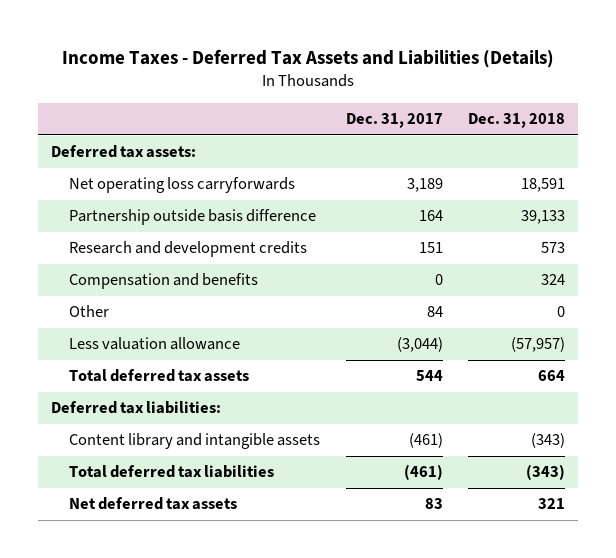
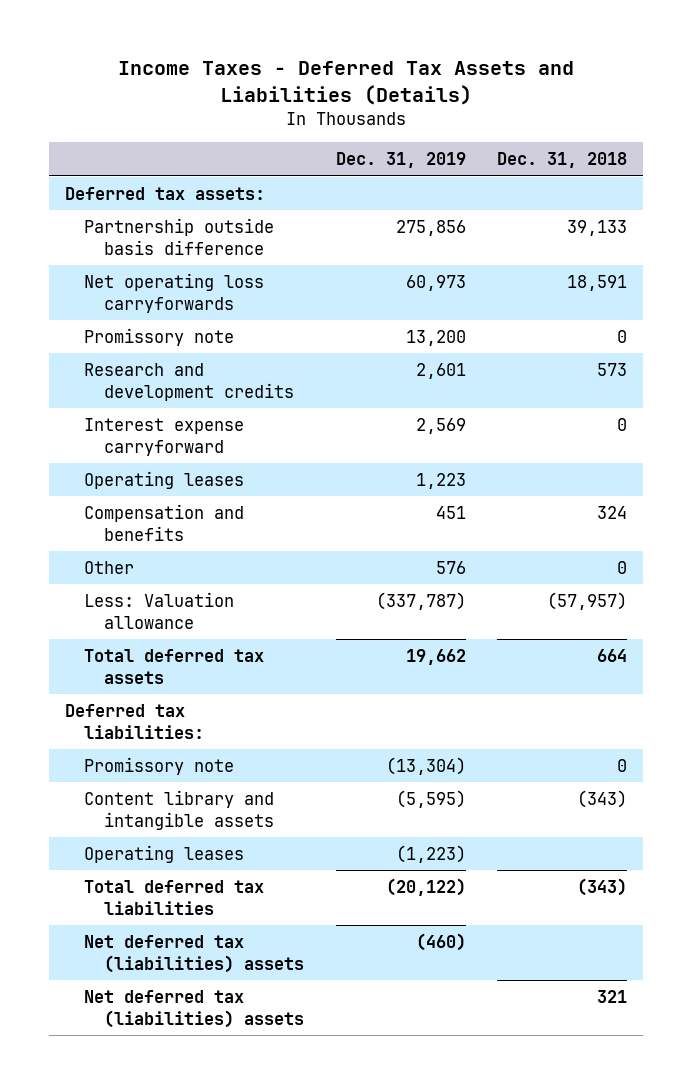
[345,113,443,129] Dec. 31, 2017 -> none
none -> [335,152,466,169] Dec. 31, 2019
[69,177,296,194] Net operating loss carryforwards -> [84,272,265,313] Net operating loss carryforwards
none -> [84,327,235,346] Promissory note
none -> [84,417,245,456] Interest expense carryforward
none -> [84,470,245,489] Operating leases
[69,337,241,351] Less valuation allowance -> [84,591,235,629] Less: Valuation allowance
none -> [84,756,235,775] Promissory note
none -> [84,844,245,863] Operating leases
none -> [84,934,305,973] Net deferred tax (liabilities) assets
[69,497,238,511] Net deferred tax assets -> [84,989,305,1028] Net deferred tax (liabilities) assets

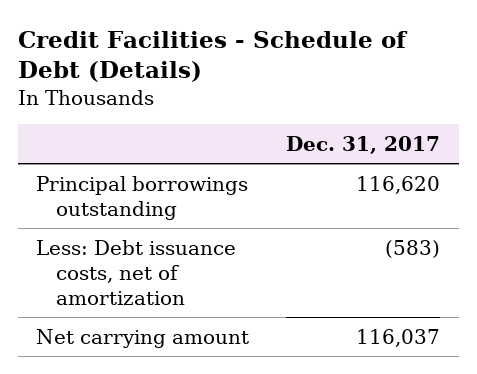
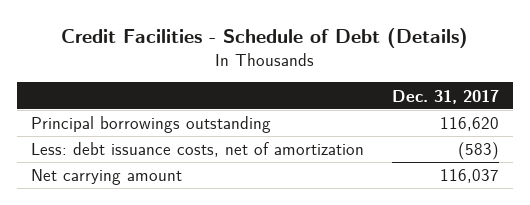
[36,239,237,305] Less: Debt issuance costs, net of amortization -> [30,142,364,158] Less: debt issuance costs, net of amortization

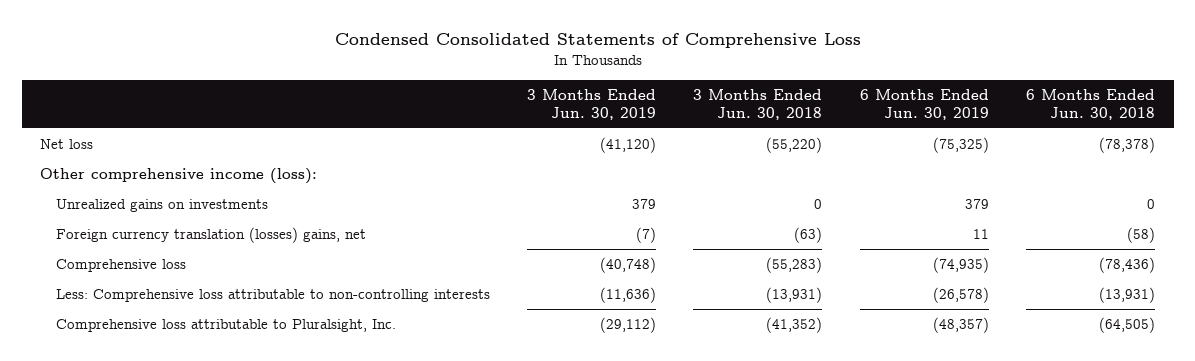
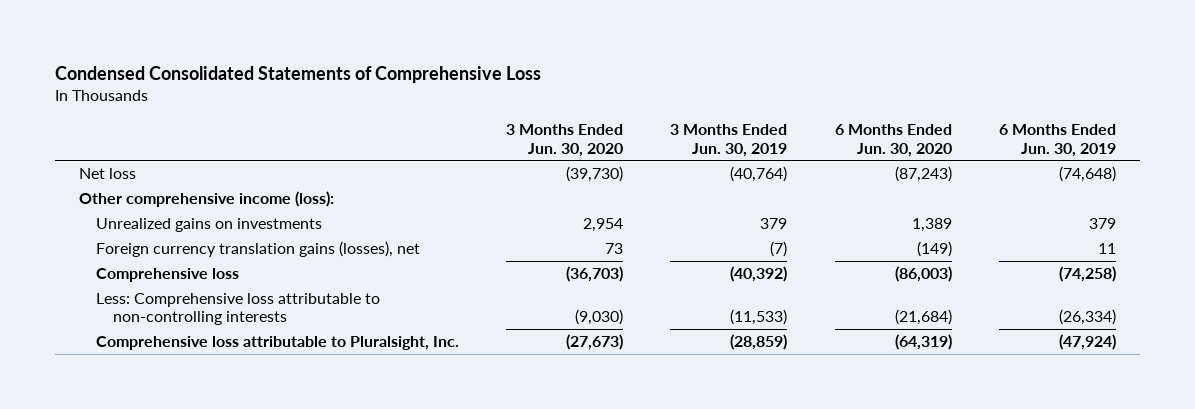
[693,88,823,121] 3 Months Ended Jun. 30, 2018 -> none
[1025,88,1155,121] 6 Months Ended Jun. 30, 2018 -> none
none -> [506,124,624,157] 3 Months Ended Jun. 30, 2020
none -> [834,124,952,157] 6 Months Ended Jun. 30, 2020
[599,137,656,154] (41,120) -> [730,165,788,182] (40,764)
[932,137,989,154] (75,325) -> [1059,165,1117,182] (74,648)
[55,227,366,244] Foreign currency translation (losses) gains, net -> [95,240,420,257] Foreign currency translation gains (losses), net
[599,257,656,274] (40,748) -> [730,265,788,282] (40,392)
[932,257,989,274] (74,935) -> [1059,265,1117,282] (74,258)
[599,287,656,304] (11,636) -> [730,309,788,326] (11,533)
[932,287,989,304] (26,578) -> [1059,309,1117,326] (26,334)
[599,317,656,334] (29,112) -> [730,333,788,350] (28,859)
[932,317,989,334] (48,357) -> [1059,333,1117,350] (47,924)

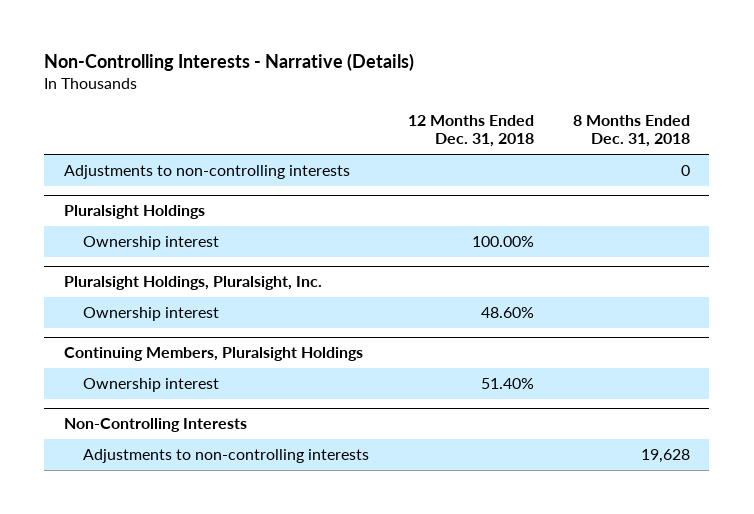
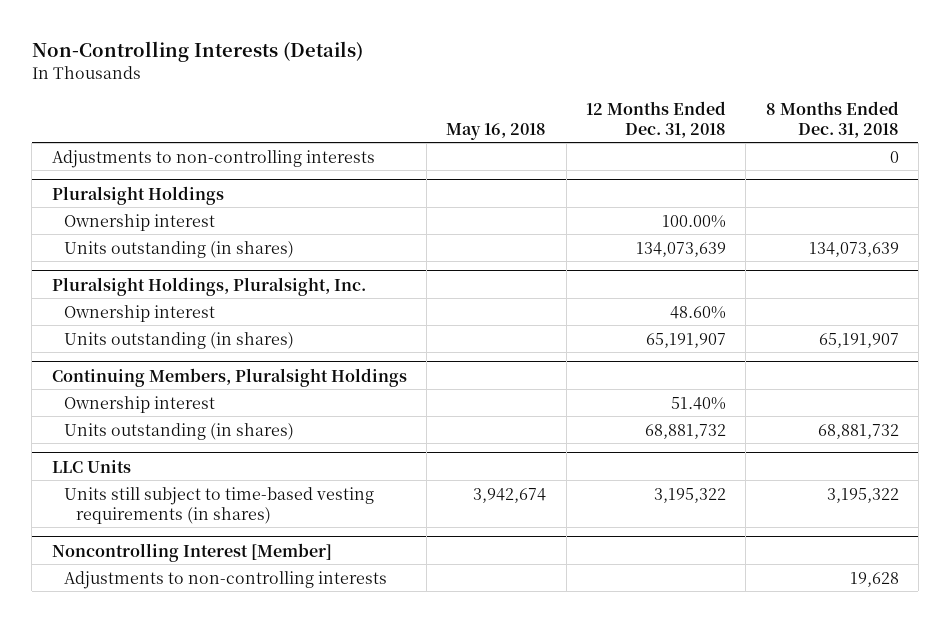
[44,53,415,72] Non-Controlling Interests - Narrative (Details) -> [31,40,363,62] Non-Controlling Interests (Details)
none -> [446,122,547,140] May 16, 2018
none -> [63,240,294,258] Units outstanding (in shares)
none -> [63,331,294,349] Units outstanding (in shares)
none -> [63,422,294,440] Units outstanding (in shares)
none -> [51,459,131,473] LLC Units
none -> [63,486,374,524] Units still subject to time-based vesting requirements (in shares)
[63,418,247,433] Non-Controlling Interests -> [51,542,332,562] Noncontrolling Interest [Member]

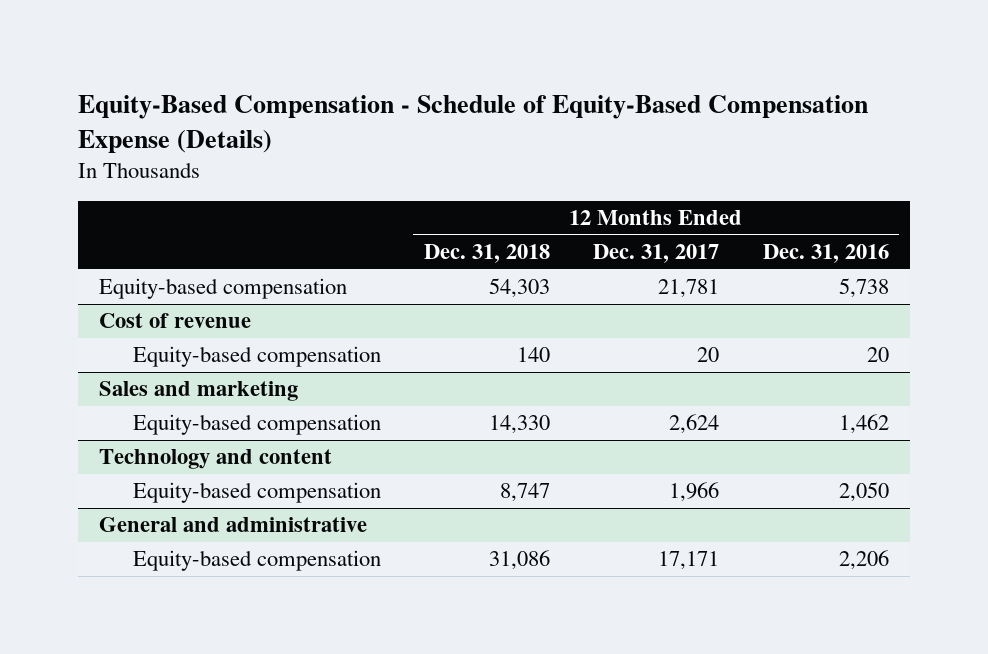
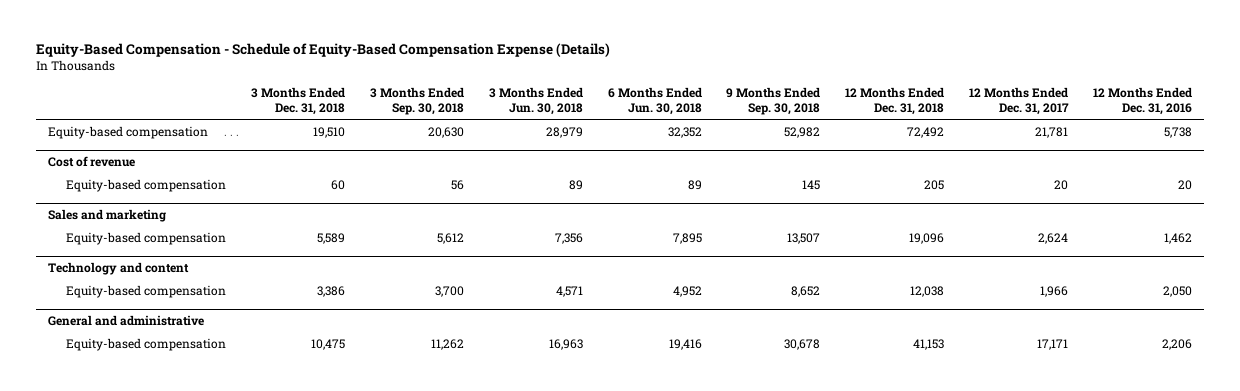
none -> [251,87,346,116] 3 Months Ended Dec. 31, 2018
none -> [369,87,464,116] 3 Months Ended Sep. 30, 2018
none -> [488,87,583,116] 3 Months Ended Jun. 30, 2018
none -> [607,87,702,116] 6 Months Ended Jun. 30, 2018
none -> [726,87,821,116] 9 Months Ended Sep. 30, 2018
[489,278,551,299] 54,303 -> [907,126,945,138] 72,492
[517,347,551,363] 140 -> [924,179,945,190] 205
[489,415,551,435] 14,330 -> [909,232,945,244] 19,096
[500,483,551,503] 8,747 -> [910,285,945,297] 12,038
[489,550,551,571] 31,086 -> [913,338,945,350] 41,153

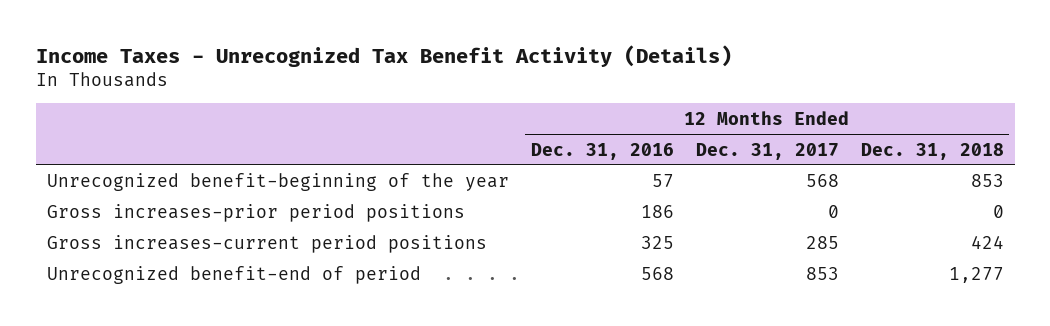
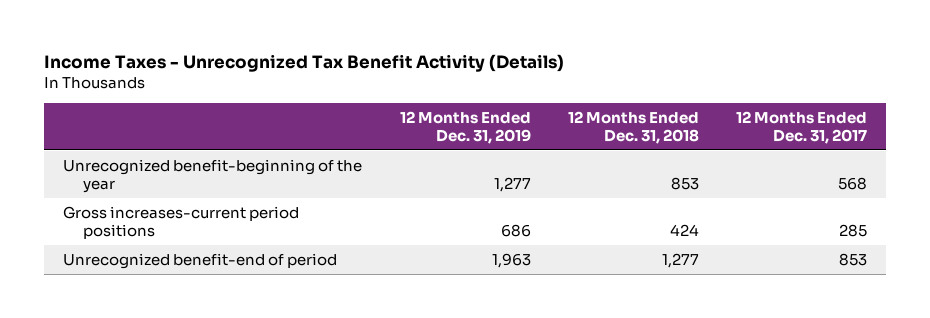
[530,142,674,160] Dec. 31, 2016 -> none
none -> [399,110,531,144] 12 Months Ended Dec. 31, 2019
[46,204,465,223] Gross increases-prior period positions -> none

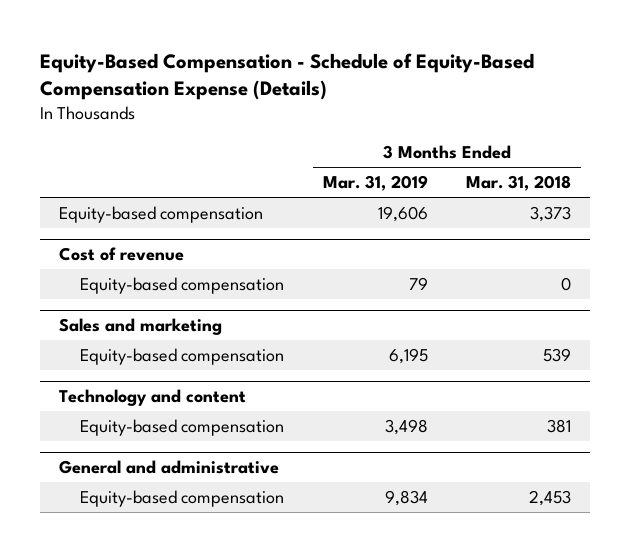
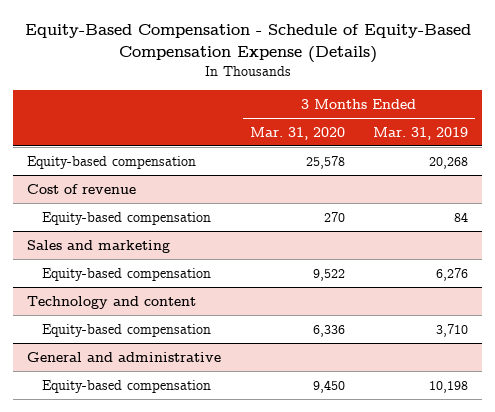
[466,175,572,192] Mar. 31, 2018 -> none
none -> [249,126,345,140] Mar. 31, 2020
[377,205,428,222] 19,606 -> [428,156,468,169] 20,268
[408,276,428,290] 79 -> [453,211,468,222] 84
[388,347,428,364] 6,195 -> [435,267,468,281] 6,276
[384,418,428,435] 3,498 -> [435,323,468,337] 3,710
[384,489,428,506] 9,834 -> [428,380,468,393] 10,198

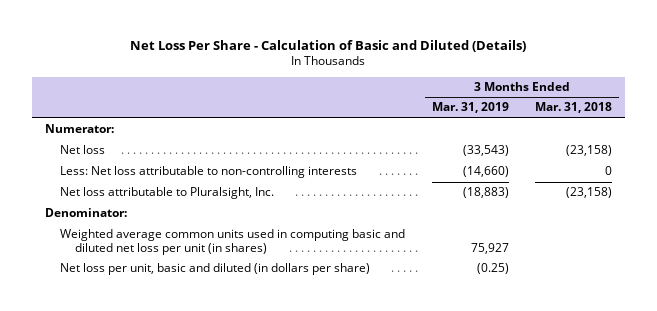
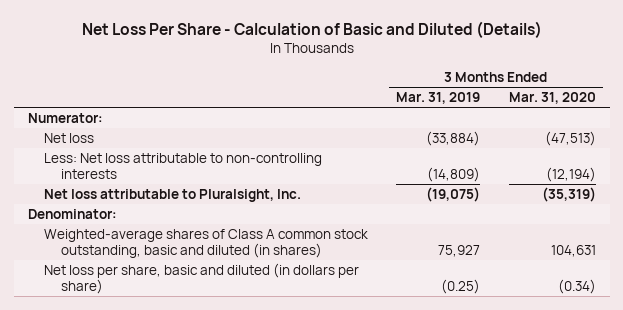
[535,102,613,114] Mar. 31, 2018 -> none
none -> [508,92,596,105] Mar. 31, 2020
[462,145,509,157] (33,543) -> [426,131,481,147] (33,884)
[462,166,509,178] (14,660) -> [427,167,481,183] (14,809)
[462,187,509,199] (18,883) -> [426,187,481,203] (19,075)
[60,229,406,255] Weighted average common units used in computing basic and diluted net loss per unit (in shares) -> [44,229,369,259] Weighted-average shares of Class A common stock outstanding, basic and diluted (in shares)
[60,263,371,276] Net loss per unit, basic and diluted (in dollars per share) -> [44,263,360,295] Net loss per share, basic and diluted (in dollars per share)

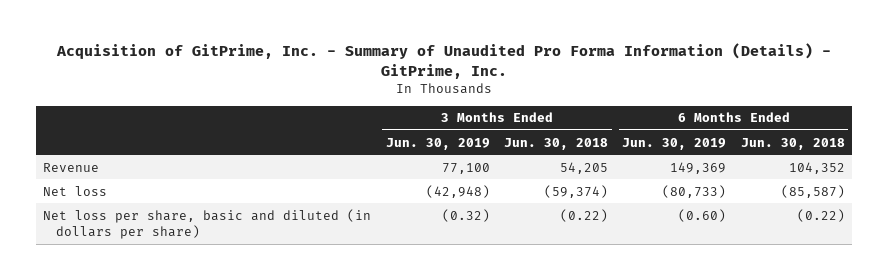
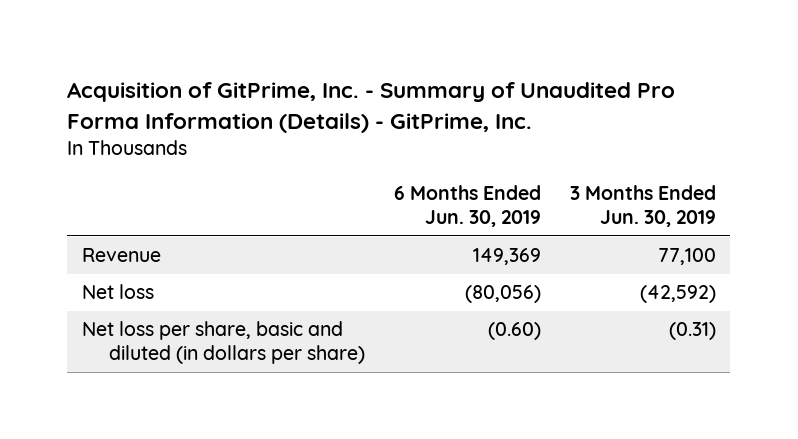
[503,137,608,150] Jun. 30, 2018 -> none
[740,137,845,150] Jun. 30, 2018 -> none
[425,184,490,198] (42,948) -> [639,285,716,304] (42,592)
[662,184,727,198] (80,733) -> [464,285,541,304] (80,056)
[441,208,490,222] (0.32) -> [668,322,716,341] (0.31)

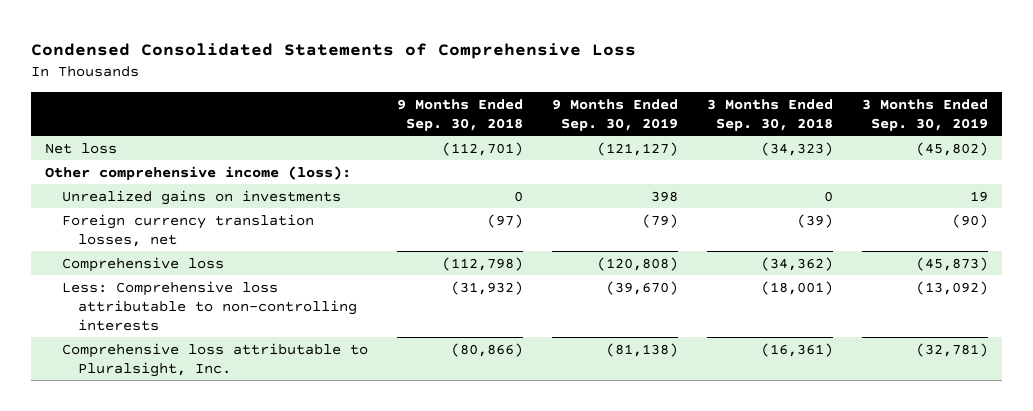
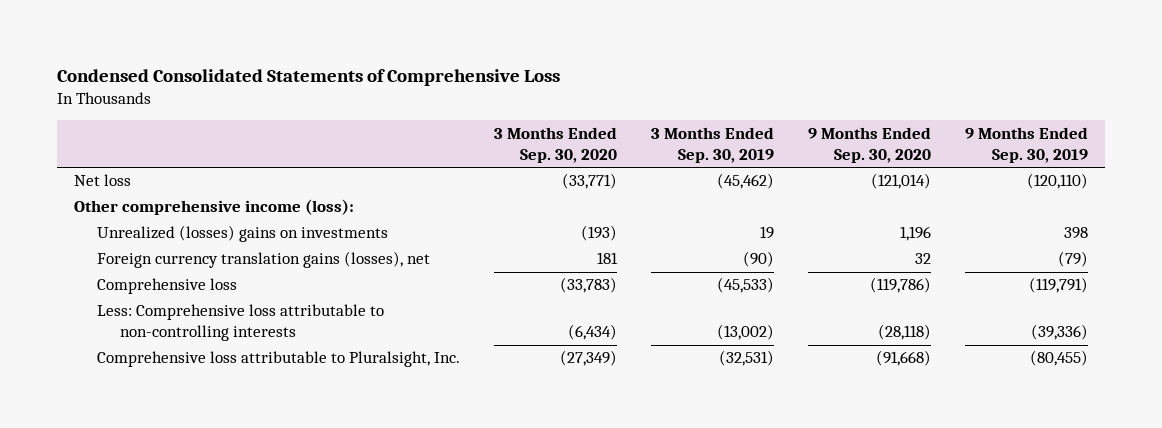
[396,98,523,131] 9 Months Ended Sep. 30, 2018 -> none
[706,98,833,131] 3 Months Ended Sep. 30, 2018 -> none
none -> [494,126,618,163] 3 Months Ended Sep. 30, 2020
none -> [808,126,932,163] 9 Months Ended Sep. 30, 2020
[596,141,678,156] (121,127) -> [1027,173,1089,190] (120,110)
[915,141,988,156] (45,802) -> [717,173,775,190] (45,462)
[61,189,341,205] Unrealized gains on investments -> [97,225,389,243] Unrealized (losses) gains on investments
[61,213,314,247] Foreign currency translation losses, net -> [97,251,431,269] Foreign currency translation gains (losses), net
[596,256,678,271] (120,808) -> [1029,277,1089,294] (119,791)
[915,256,988,271] (45,873) -> [717,277,775,294] (45,533)
[605,280,678,295] (39,670) -> [1031,324,1089,341] (39,336)
[915,280,988,295] (13,092) -> [717,324,775,341] (13,002)
[605,342,678,357] (81,138) -> [1030,350,1089,367] (80,455)
[915,342,988,357] (32,781) -> [719,350,775,367] (32,531)

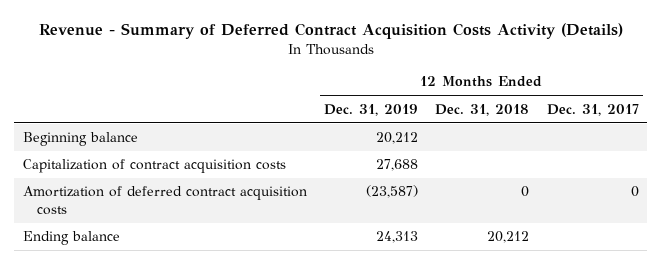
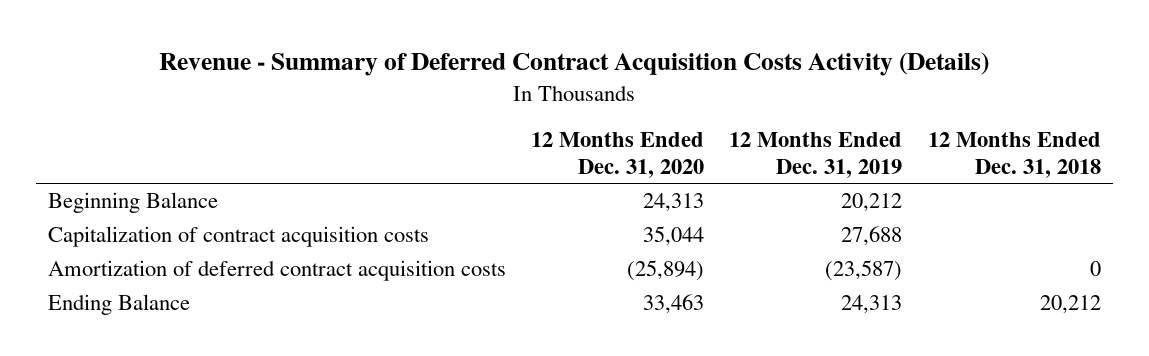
[546,103,639,116] Dec. 31, 2017 -> none
none -> [531,132,705,178] 12 Months Ended Dec. 31, 2020
[22,132,138,147] Beginning balance -> [48,192,219,214] Beginning Balance
[22,231,120,246] Ending balance -> [48,294,191,316] Ending Balance

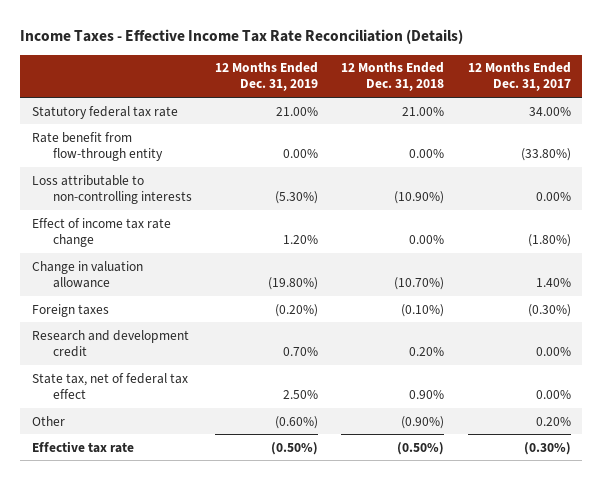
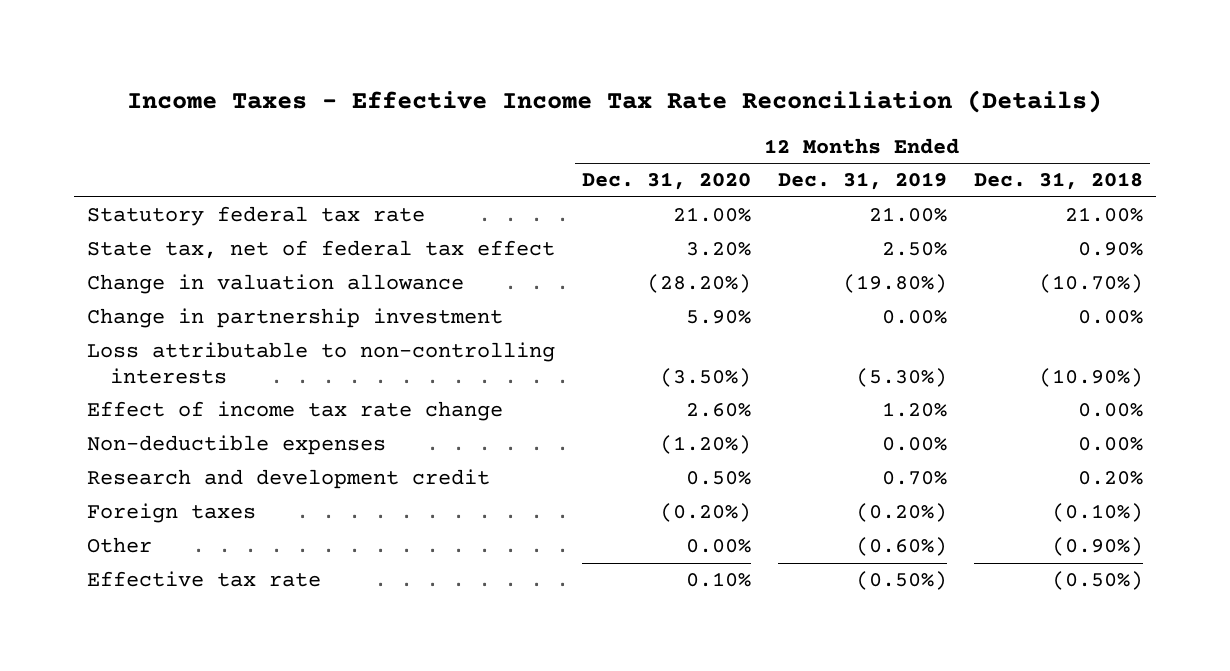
[467,62,571,92] 12 Months Ended Dec. 31, 2017 -> none
none -> [581,172,751,191] Dec. 31, 2020
[31,131,164,161] Rate benefit from flow-through entity -> none
[31,372,188,399] State tax, net of federal tax effect -> [87,240,556,260] State tax, net of federal tax effect
[31,260,143,288] Change in valuation allowance -> [87,274,465,295] Change in valuation allowance
none -> [87,308,504,329] Change in partnership investment
none -> [87,435,387,456] Non-deductible expenses
[31,303,109,317] Foreign taxes -> [87,503,257,524] Foreign taxes

